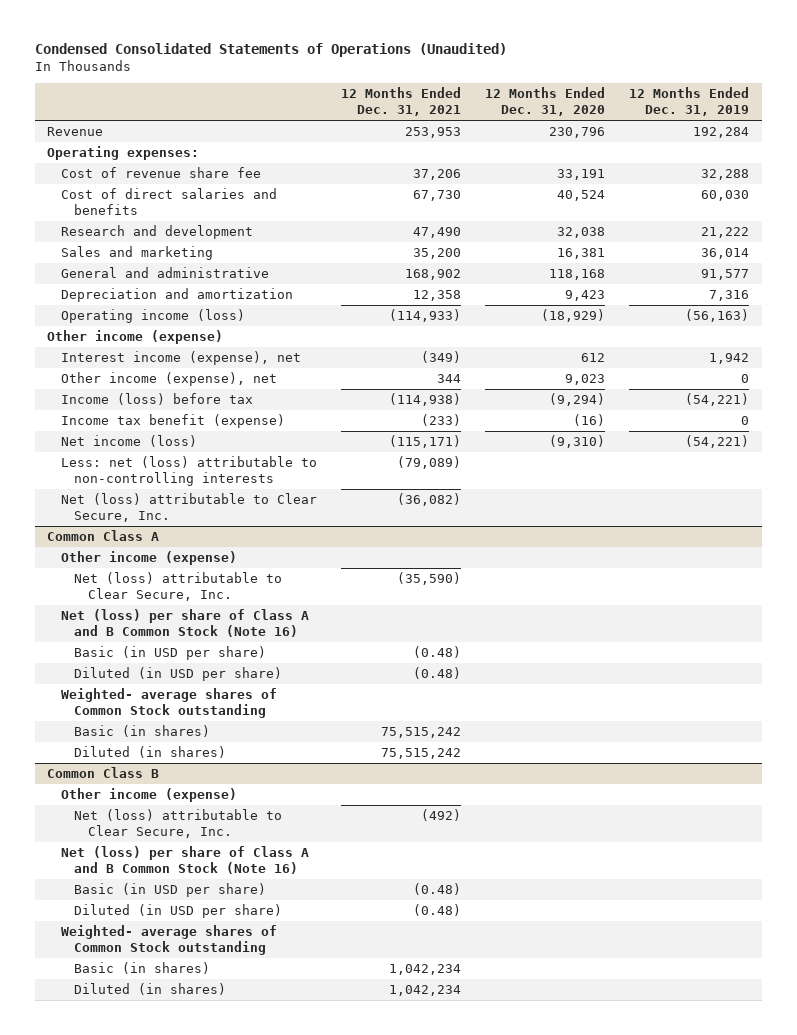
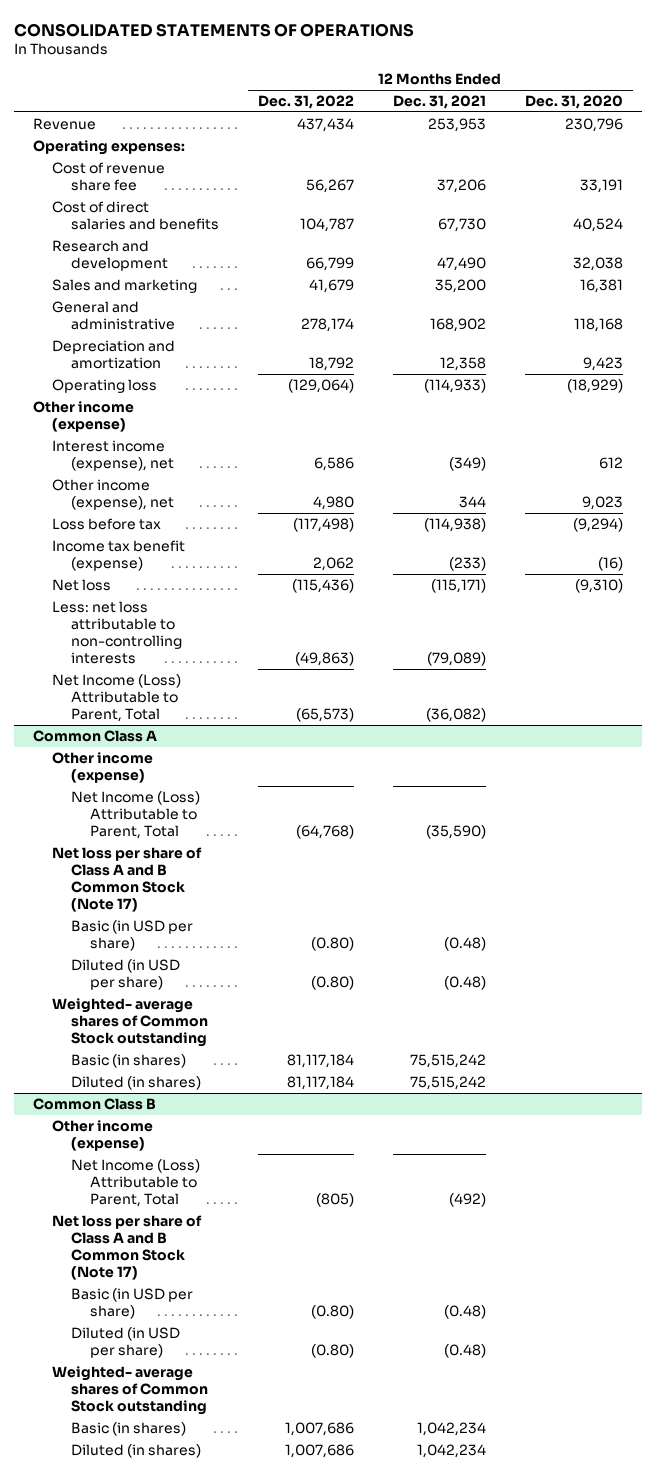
[35,43,508,58] Condensed Consolidated Statements of Operations (Unaudited) -> [13,22,414,37] CONSOLIDATED STATEMENTS OF OPERATIONS
[629,87,750,117] 12 Months Ended Dec. 31, 2019 -> none
none -> [257,94,354,109] Dec. 31, 2022
[60,309,245,324] Operating income (loss) -> [52,378,158,393] Operating loss
[60,393,253,406] Income (loss) before tax -> [52,517,162,530] Loss before tax
[60,435,197,448] Net income (loss) -> [52,578,112,591] Net loss
[60,456,317,487] Less: net (loss) attributable to non-controlling interests -> [52,600,182,665] Less: net loss attributable to non-controlling interests
[60,493,317,523] Net (loss) attributable to Clear Secure, Inc. -> [52,673,182,723] Net Income (Loss) Attributable to Parent, Total
[74,572,283,602] Net (loss) attributable to Clear Secure, Inc. -> [70,790,200,840] Net Income (Loss) Attributable to Parent, Total
[60,609,309,638] Net (loss) per share of Class A and B Common Stock (Note 16) -> [52,846,203,913] Net loss per share of Class A and B Common Stock (Note 17)
[74,809,283,839] Net (loss) attributable to Clear Secure, Inc. -> [70,1158,200,1208] Net Income (Loss) Attributable to Parent, Total
[60,846,309,875] Net (loss) per share of Class A and B Common Stock (Note 16) -> [52,1214,203,1281] Net loss per share of Class A and B Common Stock (Note 17)

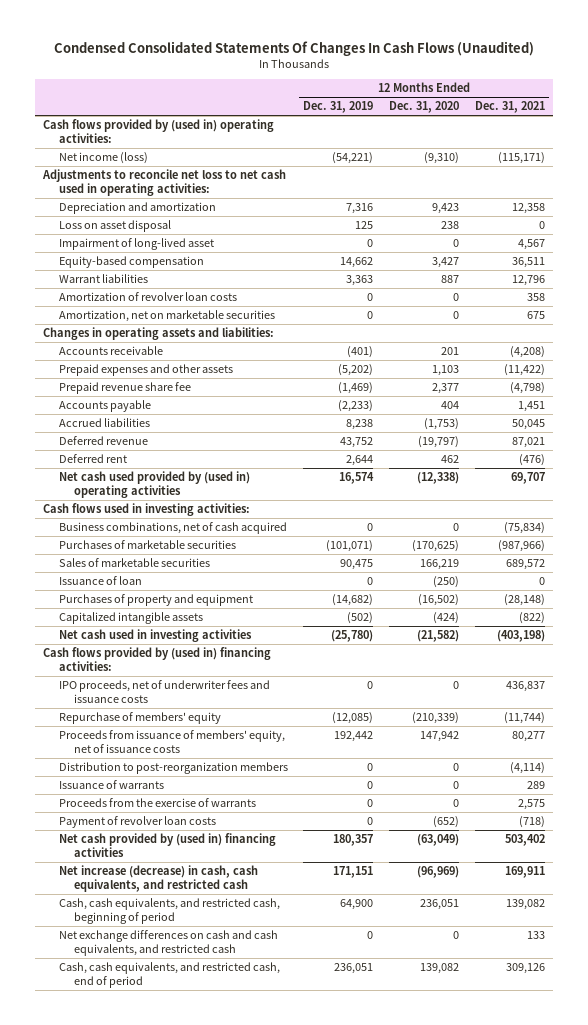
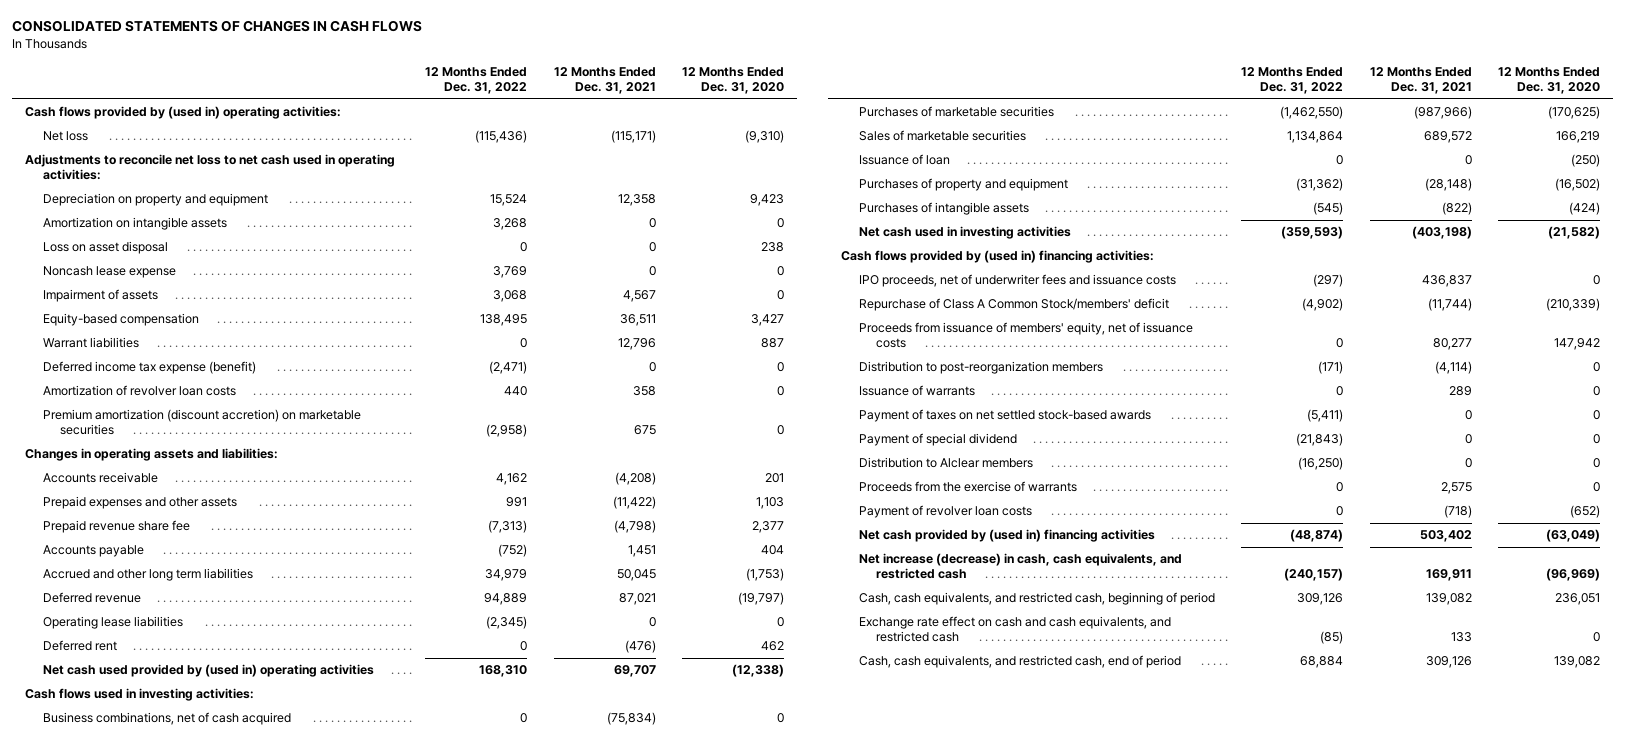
[54,40,535,56] Condensed Consolidated Statements Of Changes In Cash Flows (Unaudited) -> [12,20,423,33] CONSOLIDATED STATEMENTS OF CHANGES IN CASH FLOWS
[303,101,374,114] Dec. 31, 2019 -> none
none -> [425,67,528,95] 12 Months Ended Dec. 31, 2022
[58,152,148,165] Net income (loss) -> [42,131,88,142] Net loss
[58,202,216,215] Depreciation and amortization -> [42,193,268,207] Depreciation on property and equipment
none -> [42,217,227,231] Amortization on intangible assets
none -> [42,266,176,279] Noncash lease expense
[58,238,214,251] Impairment of long-lived asset -> [42,289,158,303] Impairment of assets
none -> [42,361,256,375] Deferred income tax expense (benefit)
[58,310,275,323] Amortization, net on marketable securities -> [42,409,361,436] Premium amortization (discount accretion) on marketable securities
[58,418,150,428] Accrued liabilities -> [42,568,253,582] Accrued and other long term liabilities
none -> [42,616,183,630] Operating lease liabilities
[58,612,203,625] Capitalized intangible assets -> [858,202,1029,216] Purchases of intangible assets
[58,712,221,725] Repurchase of members' equity -> [858,298,1169,312] Repurchase of Class A Common Stock/members' deficit
none -> [858,409,1151,423] Payment of taxes on net settled stock-based awards
none -> [858,433,1017,447] Payment of special dividend
none -> [858,457,1033,469] Distribution to Alclear members
[58,930,278,957] Net exchange differences on cash and cash equivalents, and restricted cash -> [858,616,1171,643] Exchange rate effect on cash and cash equivalents, and restricted cash

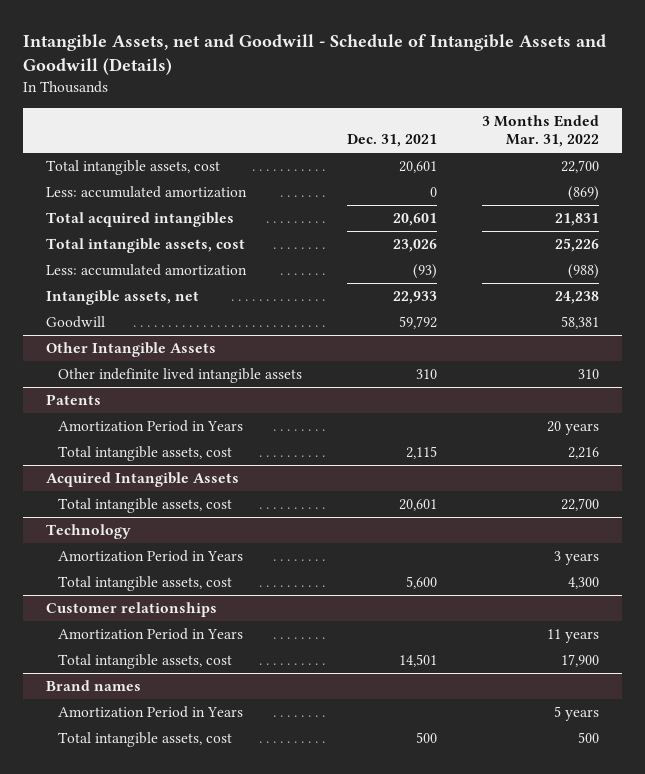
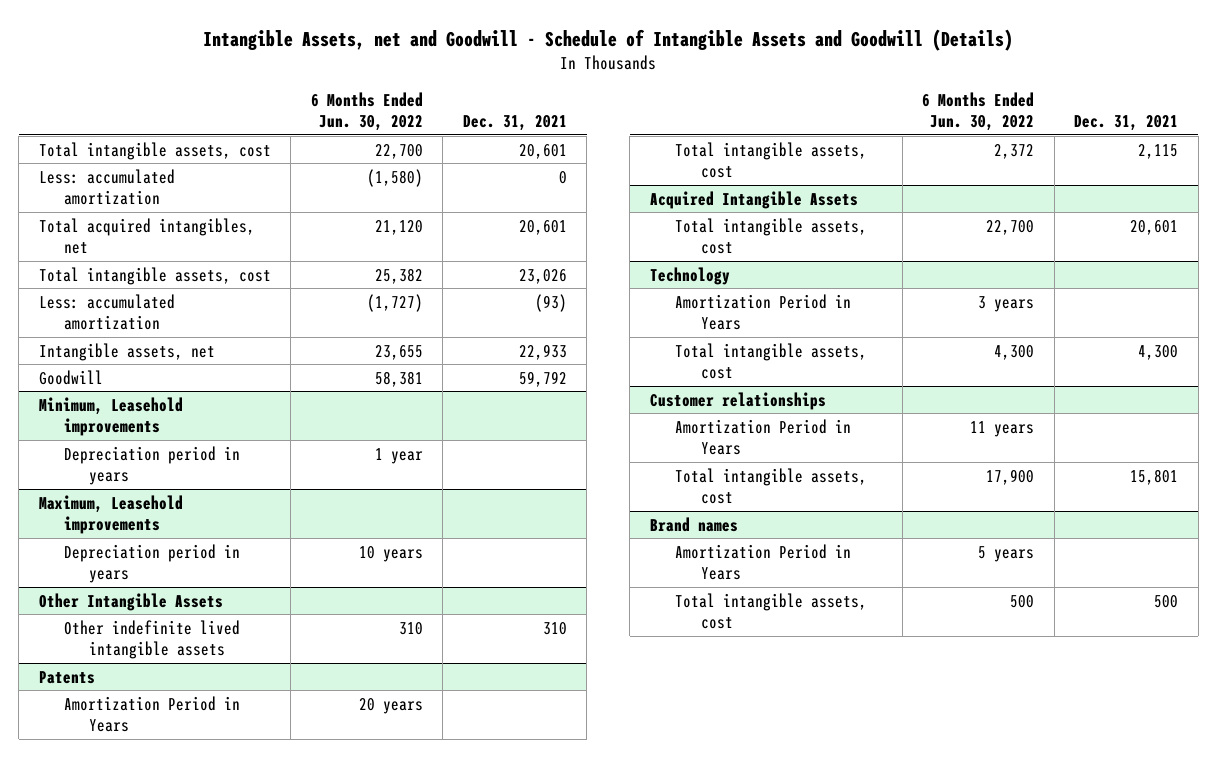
[482,115,600,148] 3 Months Ended Mar. 31, 2022 -> none
none -> [310,91,423,132] 6 Months Ended Jun. 30, 2022
[45,212,234,228] Total acquired intangibles -> [38,217,255,255] Total acquired intangibles, net
none -> [38,396,183,437] Minimum, Leasehold improvements
none -> [64,445,241,486] Depreciation period in years
none -> [38,494,183,535] Maximum, Leasehold improvements
none -> [64,543,241,584] Depreciation period in years
[406,576,438,590] 5,600 -> [1138,344,1179,360] 4,300
[399,654,438,668] 14,501 -> [1130,468,1179,485] 15,801

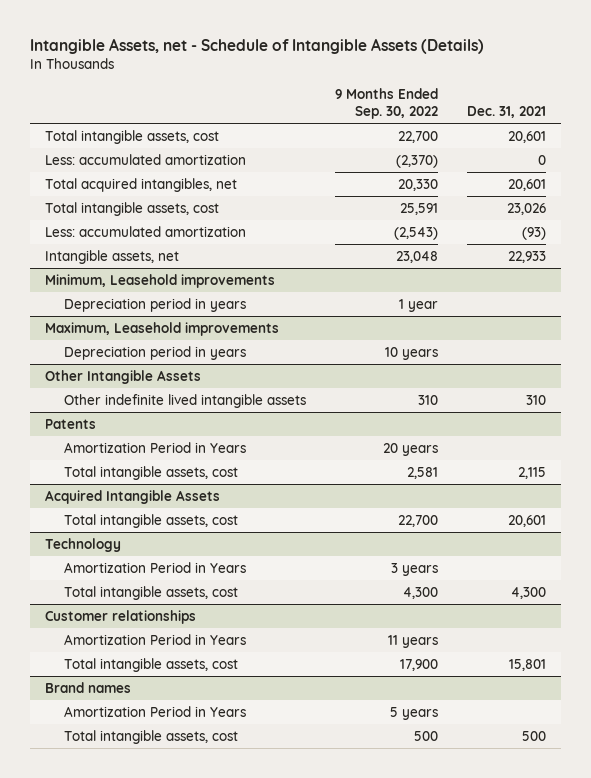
[203,28,1014,51] Intangible Assets, net and Goodwill - Schedule of Intangible Assets and Goodwill (Details) -> [30,37,485,54] Intangible Assets, net - Schedule of Intangible Assets (Details)
[310,91,423,132] 6 Months Ended Jun. 30, 2022 -> none
none -> [335,88,439,119] 9 Months Ended Sep. 30, 2022
[38,369,103,385] Goodwill -> none

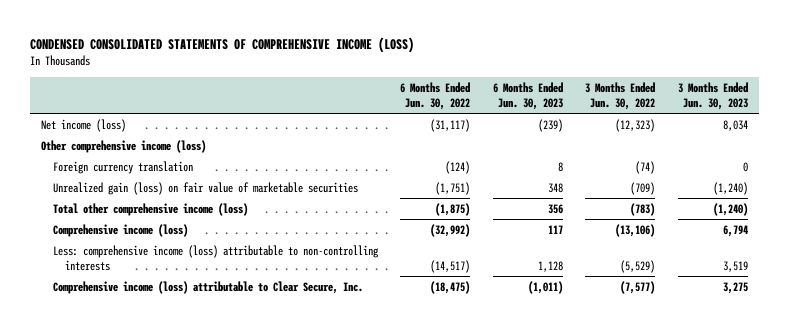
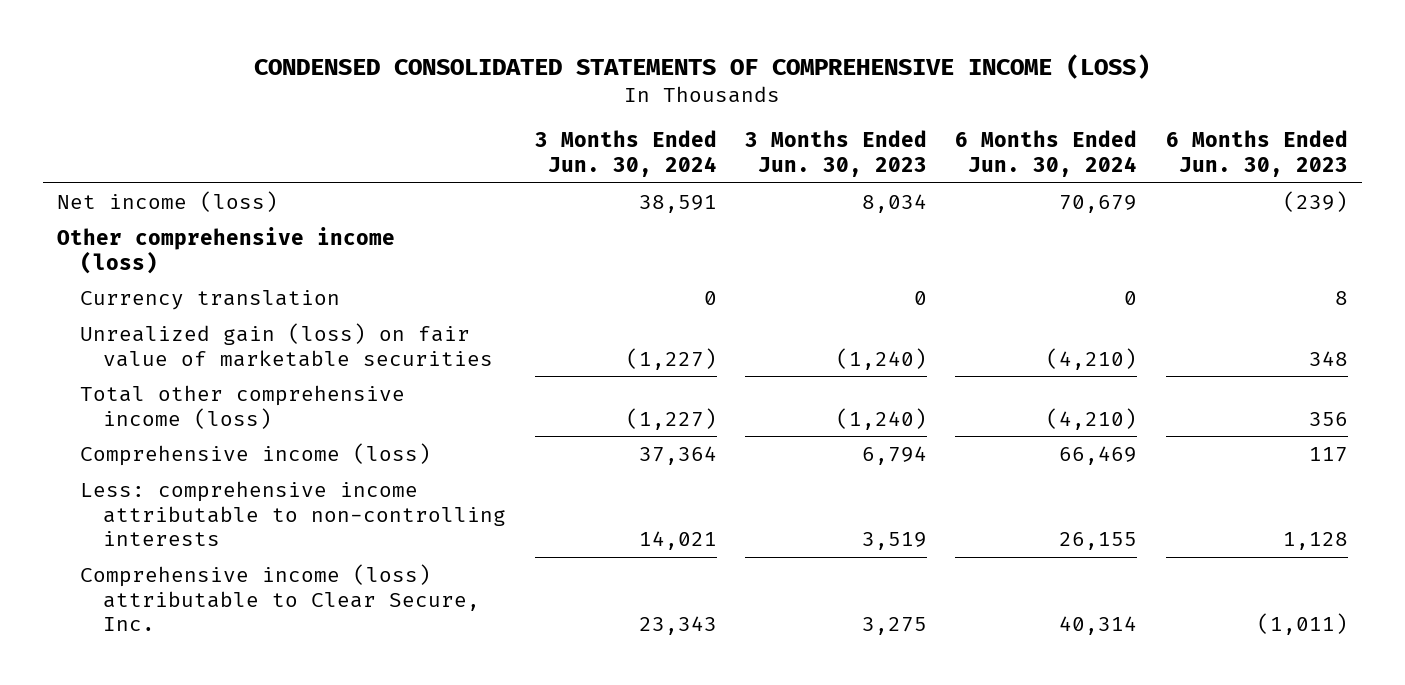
[400,82,471,110] 6 Months Ended Jun. 30, 2022 -> none
[585,82,656,110] 3 Months Ended Jun. 30, 2022 -> none
none -> [534,130,717,178] 3 Months Ended Jun. 30, 2024
none -> [955,130,1138,178] 6 Months Ended Jun. 30, 2024
[52,160,193,174] Foreign currency translation -> [80,289,341,310] Currency translation
[52,244,379,271] Less: comprehensive income (loss) attributable to non-controlling interests -> [80,480,507,547] Less: comprehensive income attributable to non-controlling interests

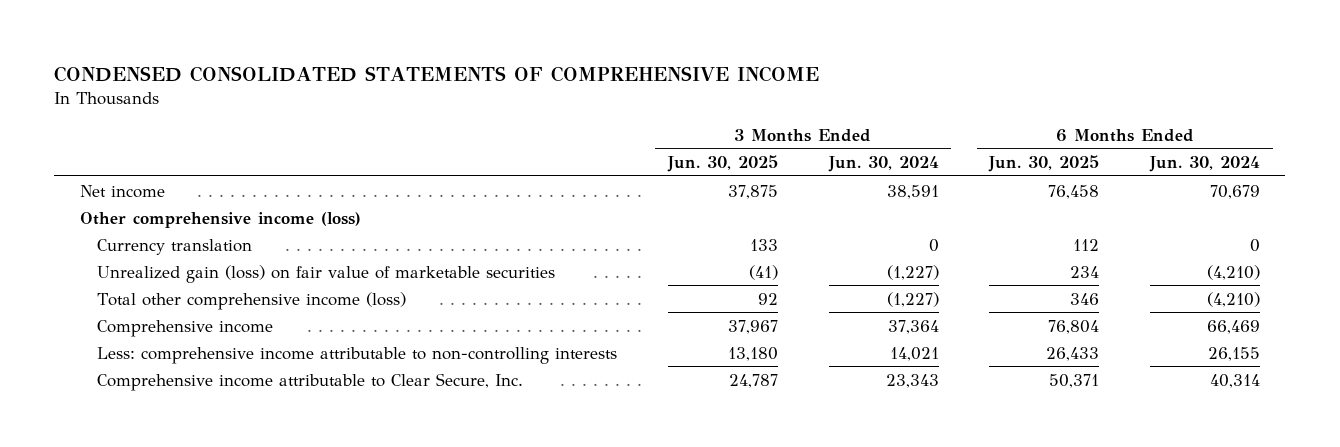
[254,53,1151,79] CONDENSED CONSOLIDATED STATEMENTS OF COMPREHENSIVE INCOME (LOSS) -> [54,65,820,82] CONDENSED CONSOLIDATED STATEMENTS OF COMPREHENSIVE INCOME
[744,130,927,178] 3 Months Ended Jun. 30, 2023 -> none
[1165,130,1348,178] 6 Months Ended Jun. 30, 2023 -> none
none -> [666,154,778,172] Jun. 30, 2025
none -> [988,154,1100,172] Jun. 30, 2025
[57,190,279,212] Net income (loss) -> [79,184,165,198] Net income
[80,442,432,466] Comprehensive income (loss) -> [96,319,273,337] Comprehensive income
[80,563,481,632] Comprehensive income (loss) attributable to Clear Secure, Inc. -> [96,372,523,391] Comprehensive income attributable to Clear Secure, Inc.

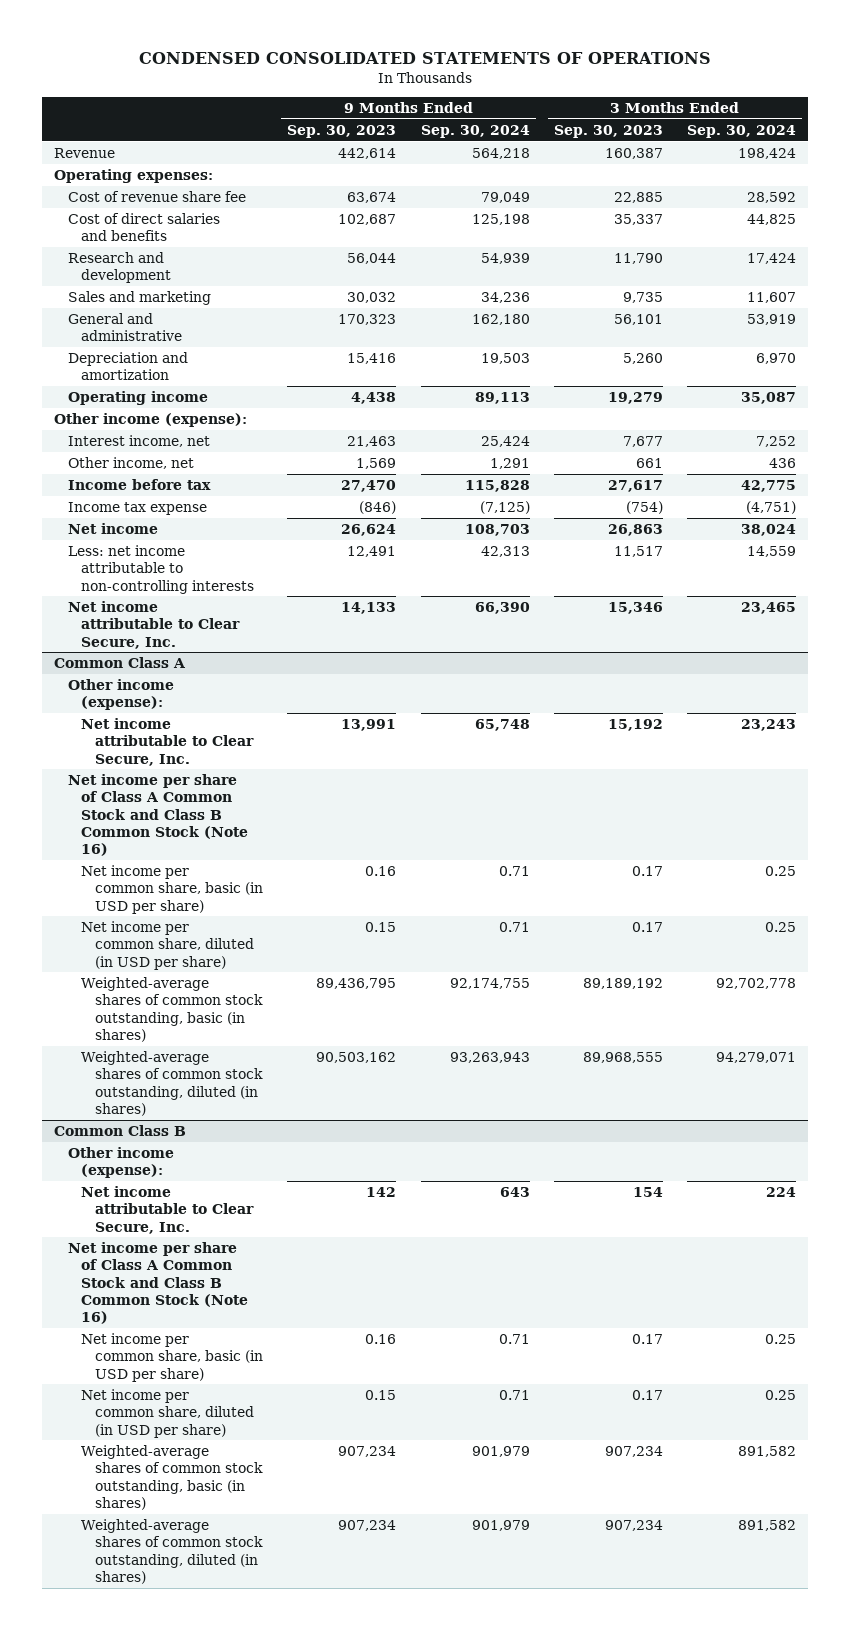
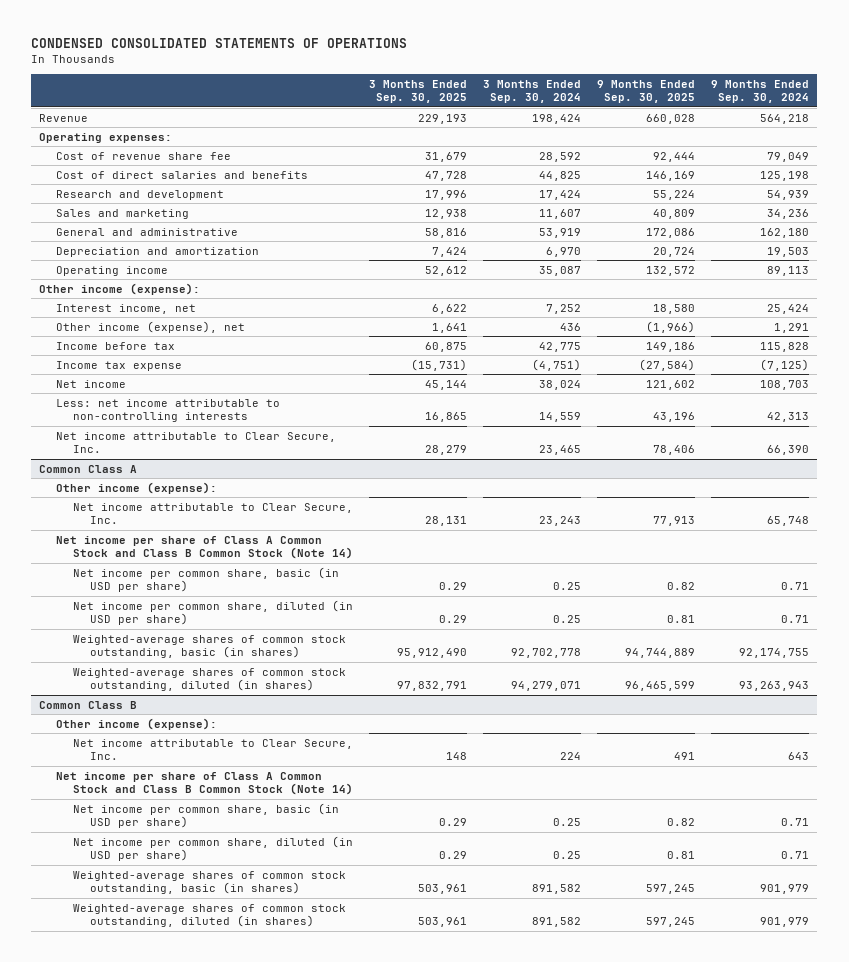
[287,124,397,138] Sep. 30, 2023 -> none
[553,124,663,138] Sep. 30, 2023 -> none
none -> [368,79,467,104] 3 Months Ended Sep. 30, 2025
none -> [597,79,696,104] 9 Months Ended Sep. 30, 2025
[67,457,194,470] Other income, net -> [55,320,245,333] Other income (expense), net
[67,774,249,857] Net income per share of Class A Common Stock and Class B Common Stock (Note 16) -> [55,535,353,560] Net income per share of Class A Common Stock and Class B Common Stock (Note 14)
[67,1242,249,1325] Net income per share of Class A Common Stock and Class B Common Stock (Note 16) -> [55,771,353,796] Net income per share of Class A Common Stock and Class B Common Stock (Note 14)

